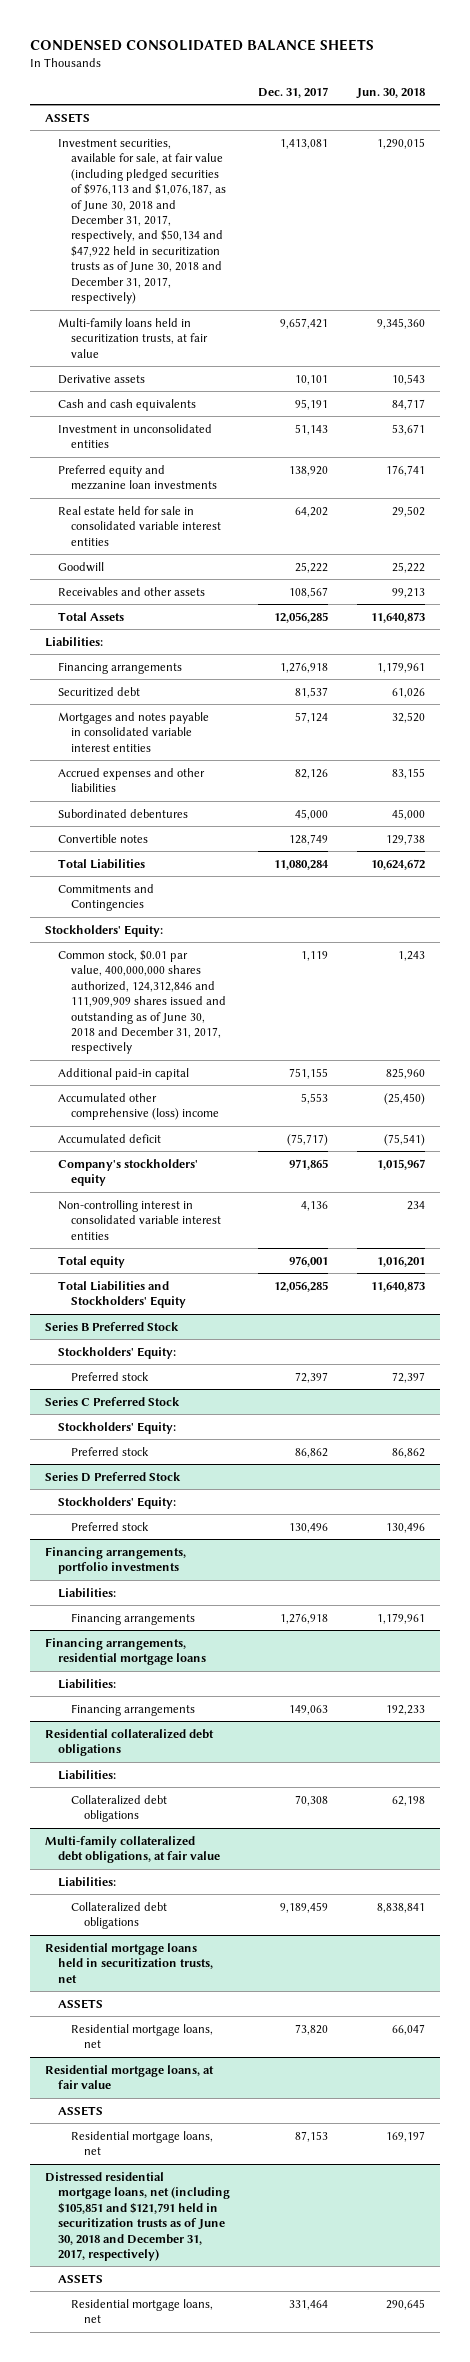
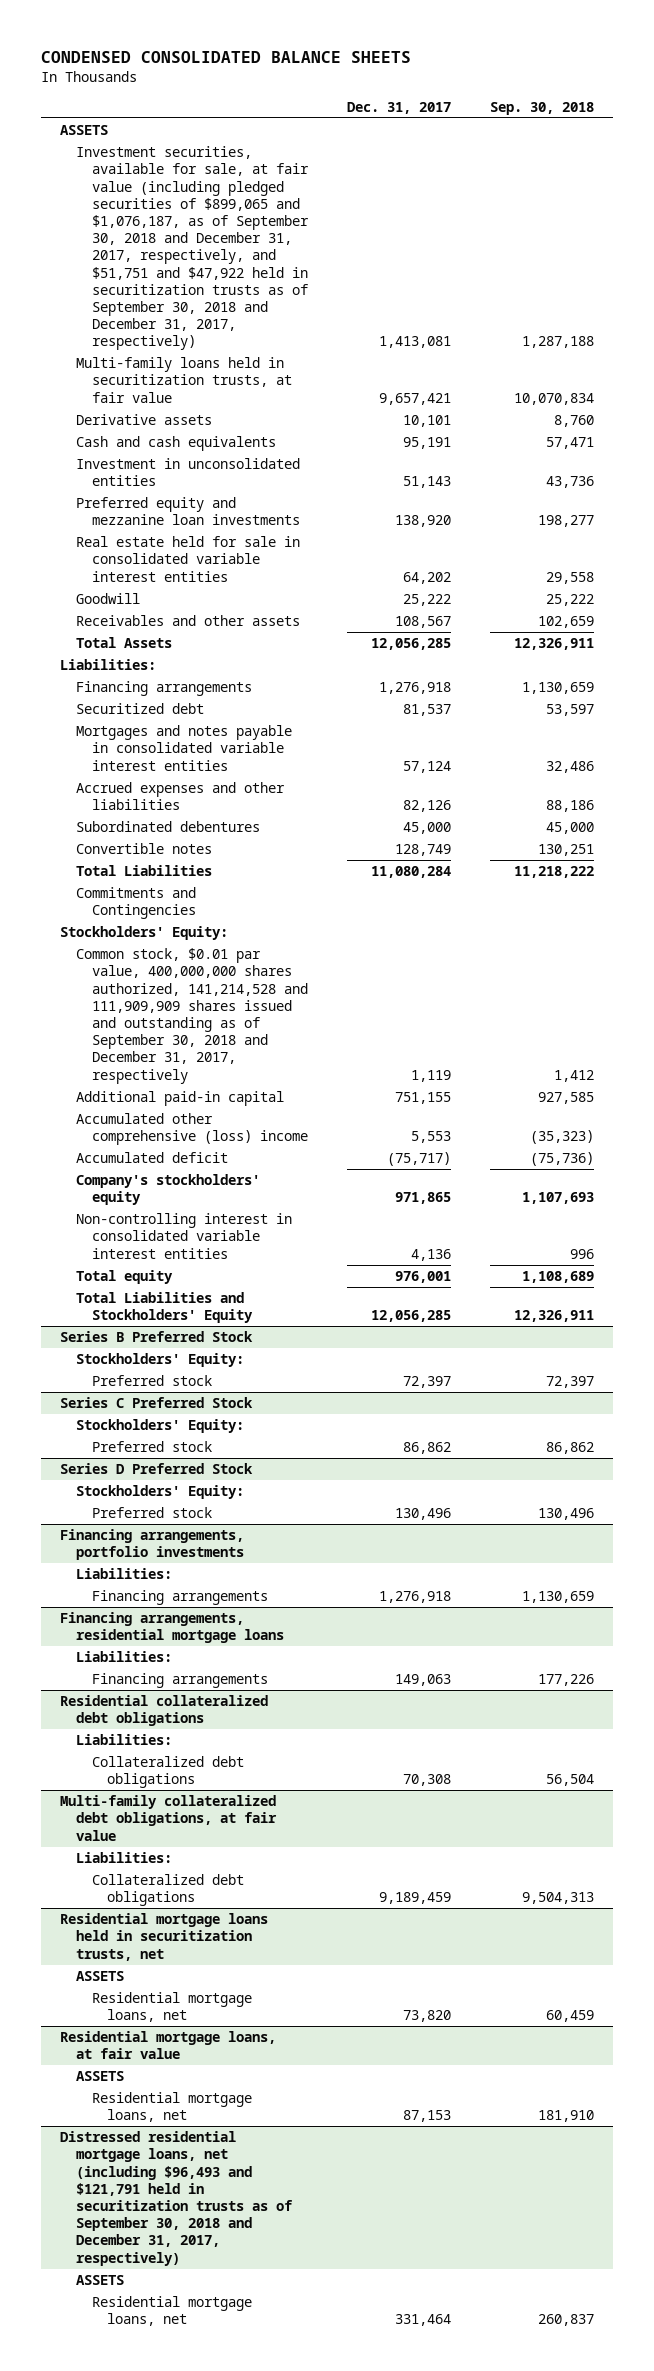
[356,88,426,100] Jun. 30, 2018 -> none
none -> [489,101,594,115] Sep. 30, 2018
[57,138,226,305] Investment securities, available for sale, at fair value (including pledged securities of $976,113 and $1,076,187, as of June 30, 2018 and December 31, 2017, respectively, and $50,134 and $47,922 held in securitization trusts as of June 30, 2018 and December 31, 2017, respectively) -> [75,146,309,351] Investment securities, available for sale, at fair value (including pledged securities of $899,065 and $1,076,187, as of September 30, 2018 and December 31, 2017, respectively, and $51,751 and $47,922 held in securitization trusts as of September 30, 2018 and December 31, 2017, respectively)
[57,949,226,1055] Common stock, $0.01 par value, 400,000,000 shares authorized, 124,312,846 and 111,909,909 shares issued and outstanding as of June 30, 2018 and December 31, 2017, respectively -> [75,948,308,1084] Common stock, $0.01 par value, 400,000,000 shares authorized, 141,214,528 and 111,909,909 shares issued and outstanding as of September 30, 2018 and December 31, 2017, respectively
[44,2171,230,2261] Distressed residential mortgage loans, net (including $105,851 and $121,791 held in securitization trusts as of June 30, 2018 and December 31, 2017, respectively) -> [60,2131,293,2266] Distressed residential mortgage loans, net (including $96,493 and $121,791 held in securitization trusts as of September 30, 2018 and December 31, 2017, respectively)

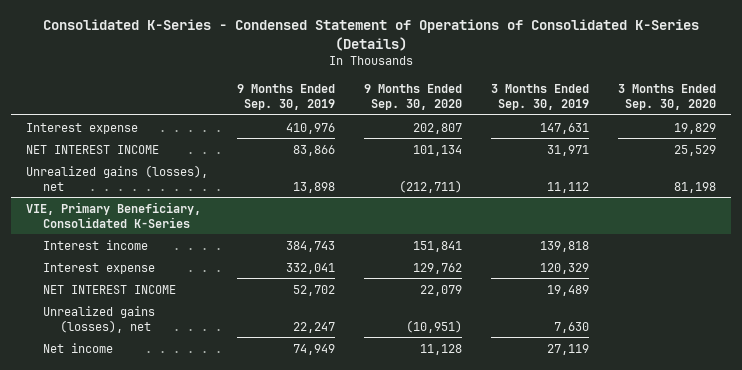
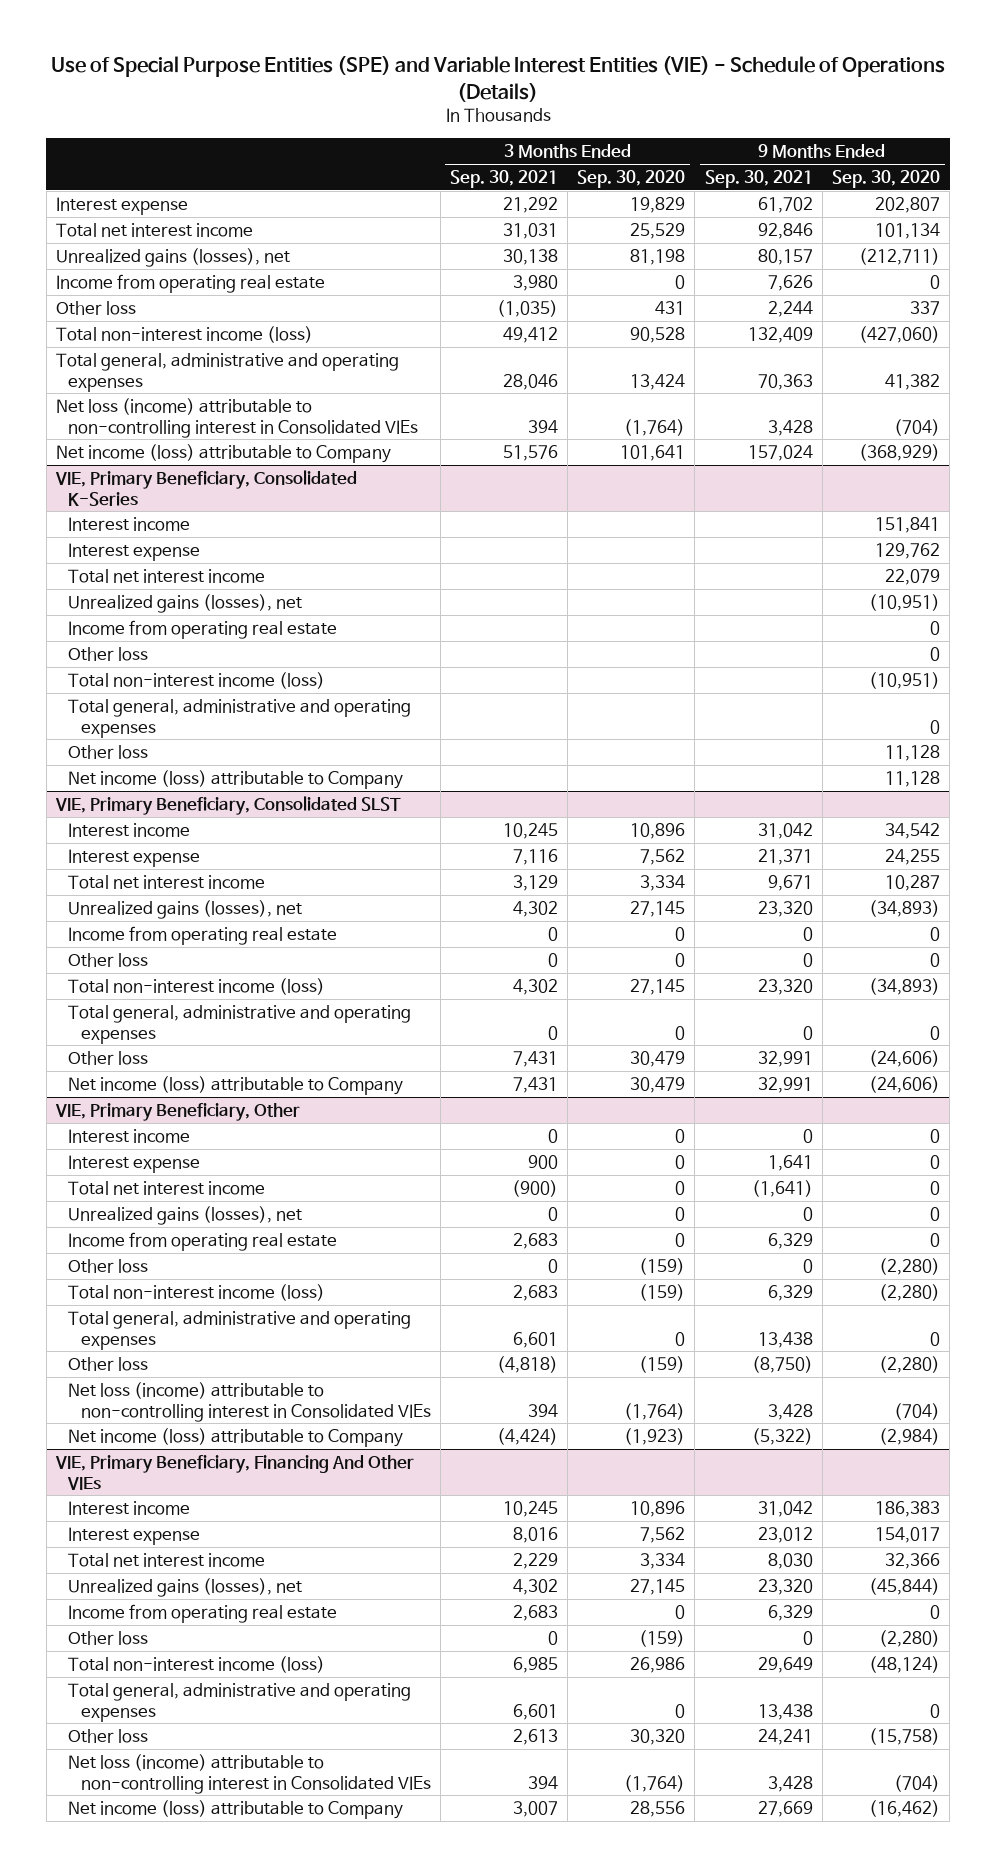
[43,19,700,52] Consolidated K-Series - Condensed Statement of Operations of Consolidated K-Series (Details) -> [50,56,945,102] Use of Special Purpose Entities (SPE) and Variable Interest Entities (VIE) - Schedule of Operations (Details)
[237,84,336,111] 9 Months Ended Sep. 30, 2019 -> none
[491,84,590,111] 3 Months Ended Sep. 30, 2019 -> none
none -> [450,170,559,189] Sep. 30, 2021
none -> [704,170,813,189] Sep. 30, 2021
[25,144,159,154] NET INTEREST INCOME -> [55,222,253,237] Total net interest income
none -> [55,273,325,293] Income from operating real estate
none -> [55,300,136,315] Other loss
none -> [55,325,313,343] Total non-interest income (loss)
none -> [55,352,399,392] Total general, administrative and operating expenses
none -> [55,397,419,438] Net loss (income) attributable to non-controlling interest in Consolidated VIEs
none -> [55,443,391,463] Net income (loss) attributable to Company
[42,284,176,294] NET INTEREST INCOME -> [68,568,266,583] Total net interest income
none -> [68,619,338,639] Income from operating real estate
none -> [68,646,149,661] Other loss
none -> [68,671,326,689] Total non-interest income (loss)
none -> [68,698,412,738] Total general, administrative and operating expenses
[42,342,113,353] Net income -> [68,744,149,759] Other loss
none -> [68,769,404,789] Net income (loss) attributable to Company
none -> [54,795,401,815] VIE, Primary Beneficiary, Consolidated SLST
none -> [68,822,191,837] Interest income
none -> [68,848,201,867] Interest expense
none -> [68,874,266,889] Total net interest income
none -> [68,899,303,919] Unrealized gains (losses), net
none -> [68,925,338,945] Income from operating real estate
none -> [68,952,149,967] Other loss
none -> [68,977,326,995] Total non-interest income (loss)
none -> [68,1004,412,1044] Total general, administrative and operating expenses
none -> [68,1050,149,1065] Other loss
none -> [68,1075,404,1095] Net income (loss) attributable to Company
none -> [54,1102,300,1121] VIE, Primary Beneficiary, Other
none -> [68,1128,191,1143] Interest income
none -> [68,1154,201,1173] Interest expense
none -> [68,1180,266,1195] Total net interest income
none -> [68,1205,303,1225] Unrealized gains (losses), net
none -> [68,1231,338,1251] Income from operating real estate
none -> [68,1258,149,1273] Other loss
none -> [68,1283,326,1301] Total non-interest income (loss)
none -> [68,1310,412,1350] Total general, administrative and operating expenses
none -> [68,1356,149,1371] Other loss
none -> [68,1381,431,1422] Net loss (income) attributable to non-controlling interest in Consolidated VIEs
none -> [68,1427,404,1447] Net income (loss) attributable to Company
none -> [54,1454,414,1490] VIE, Primary Beneficiary, Financing And Other VIEs
none -> [68,1500,191,1515] Interest income
none -> [68,1526,201,1545] Interest expense
none -> [68,1552,266,1567] Total net interest income
none -> [68,1577,303,1597] Unrealized gains (losses), net
none -> [68,1603,338,1623] Income from operating real estate
none -> [68,1630,149,1645] Other loss
none -> [68,1655,326,1673] Total non-interest income (loss)
none -> [68,1682,412,1722] Total general, administrative and operating expenses
none -> [68,1728,149,1743] Other loss
none -> [68,1753,431,1794] Net loss (income) attributable to non-controlling interest in Consolidated VIEs
none -> [68,1799,404,1819] Net income (loss) attributable to Company

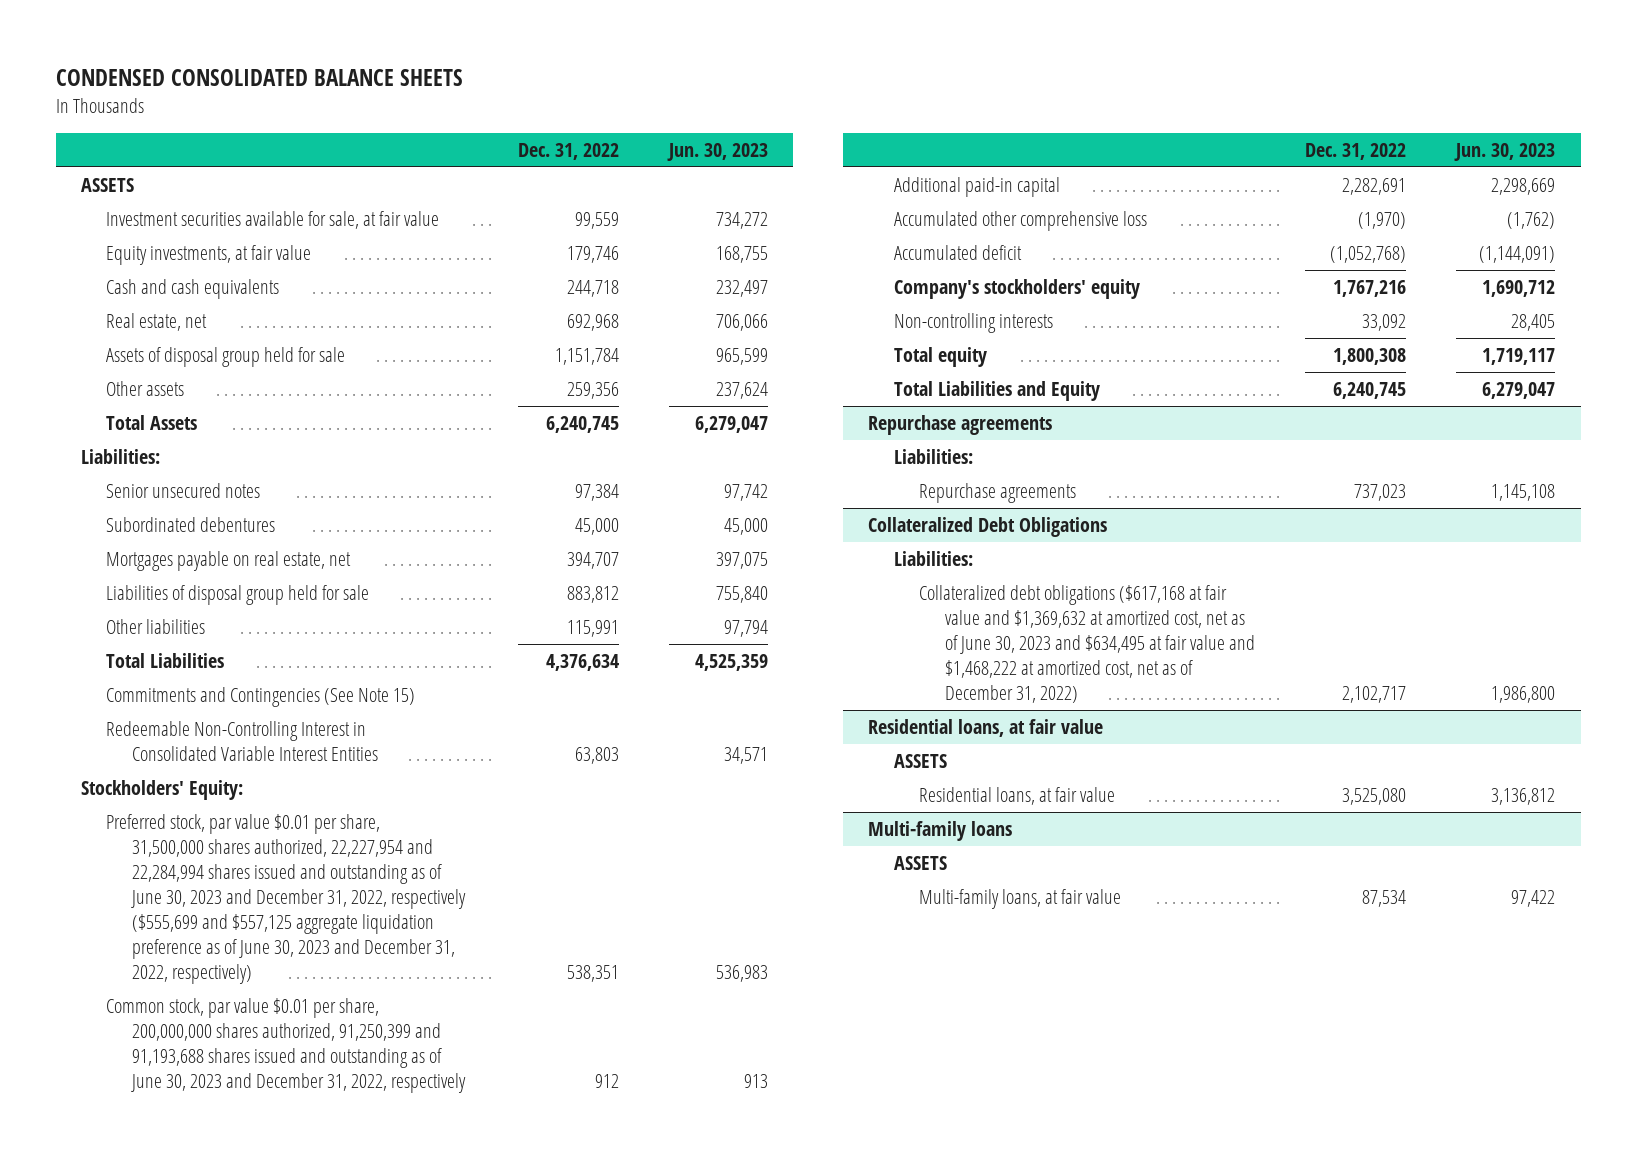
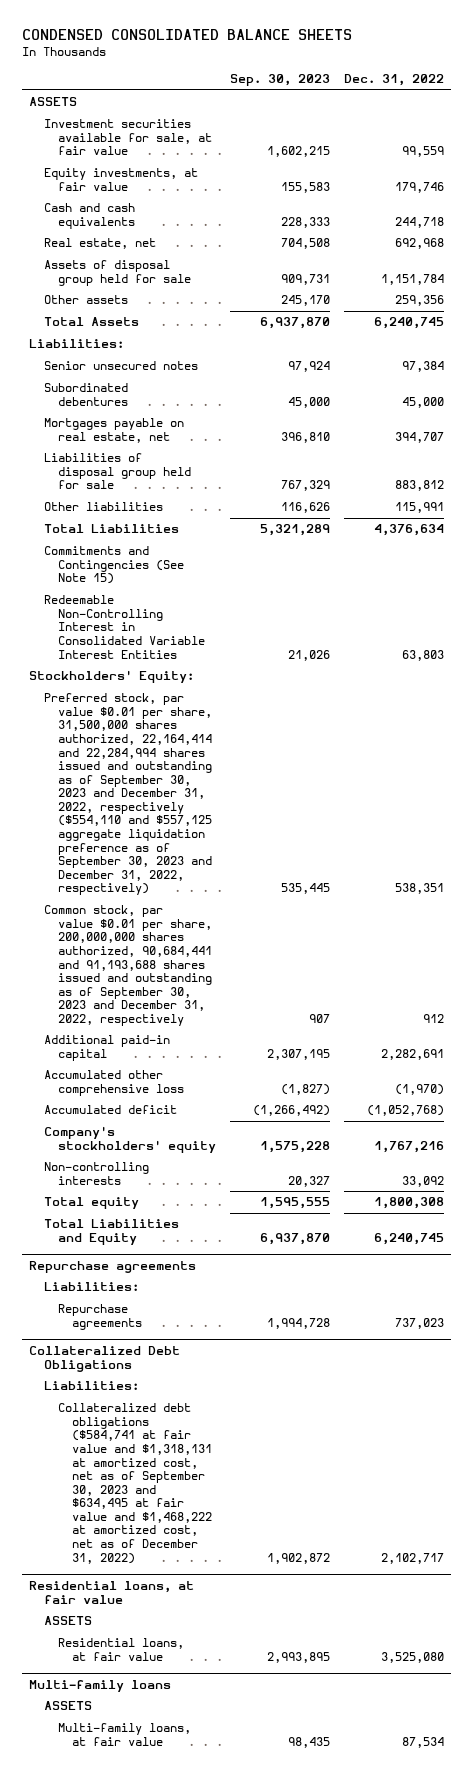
[667,143,769,162] Jun. 30, 2023 -> none
none -> [230,74,331,87] Sep. 30, 2023
[106,814,466,984] Preferred stock, par value $0.01 per share, 31,500,000 shares authorized, 22,227,954 and 22,284,994 shares issued and outstanding as of June 30, 2023 and December 31, 2022, respectively ($555,699 and $557,125 aggregate liquidation preference as of June 30, 2023 and December 31, 2022, respectively) -> [43,693,213,896] Preferred stock, par value $0.01 per share, 31,500,000 shares authorized, 22,164,414 and 22,284,994 shares issued and outstanding as of September 30, 2023 and December 31, 2022, respectively ($554,110 and $557,125 aggregate liquidation preference as of September 30, 2023 and December 31, 2022, respectively)
[106,998,466,1093] Common stock, par value $0.01 per share, 200,000,000 shares authorized, 91,250,399 and 91,193,688 shares issued and outstanding as of June 30, 2023 and December 31, 2022, respectively -> [43,905,213,1026] Common stock, par value $0.01 per share, 200,000,000 shares authorized, 90,684,441 and 91,193,688 shares issued and outstanding as of September 30, 2023 and December 31, 2022, respectively
[919,585,1255,703] Collateralized debt obligations ($617,168 at fair value and $1,369,632 at amortized cost, net as of June 30, 2023 and $634,495 at fair value and $1,468,222 at amortized cost, net as of December 31, 2022) -> [58,1403,213,1564] Collateralized debt obligations ($584,741 at fair value and $1,318,131 at amortized cost, net as of September 30, 2023 and $634,495 at fair value and $1,468,222 at amortized cost, net as of December 31, 2022)

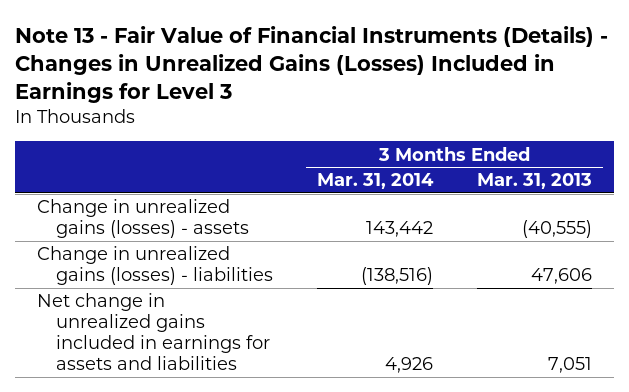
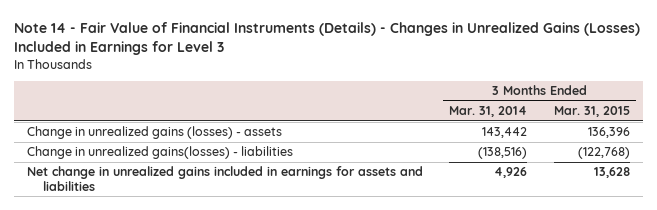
[14,25,608,103] Note 13 - Fair Value of Financial Instruments (Details) - Changes in Unrealized Gains (Losses) Included in Earnings for Level 3 -> [13,22,640,56] Note 14 - Fair Value of Financial Instruments (Details) - Changes in Unrealized Gains (Losses) Included in Earnings for Level 3
[477,173,593,190] Mar. 31, 2013 -> none
none -> [553,106,630,118] Mar. 31, 2015
[36,246,274,286] Change in unrealized gains (losses) - liabilities -> [27,146,294,160] Change in unrealized gains(losses) - liabilities

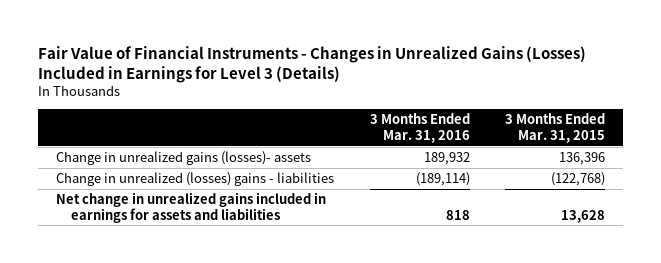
[13,22,640,56] Note 14 - Fair Value of Financial Instruments (Details) - Changes in Unrealized Gains (Losses) Included in Earnings for Level 3 -> [38,45,587,83] Fair Value of Financial Instruments - Changes in Unrealized Gains (Losses) Included in Earnings for Level 3 (Details)
[449,106,528,118] Mar. 31, 2014 -> none
none -> [369,113,470,143] 3 Months Ended Mar. 31, 2016
[27,126,283,140] Change in unrealized gains (losses) - assets -> [56,151,312,166] Change in unrealized gains (losses)- assets
[27,146,294,160] Change in unrealized gains(losses) - liabilities -> [56,172,335,187] Change in unrealized (losses) gains - liabilities

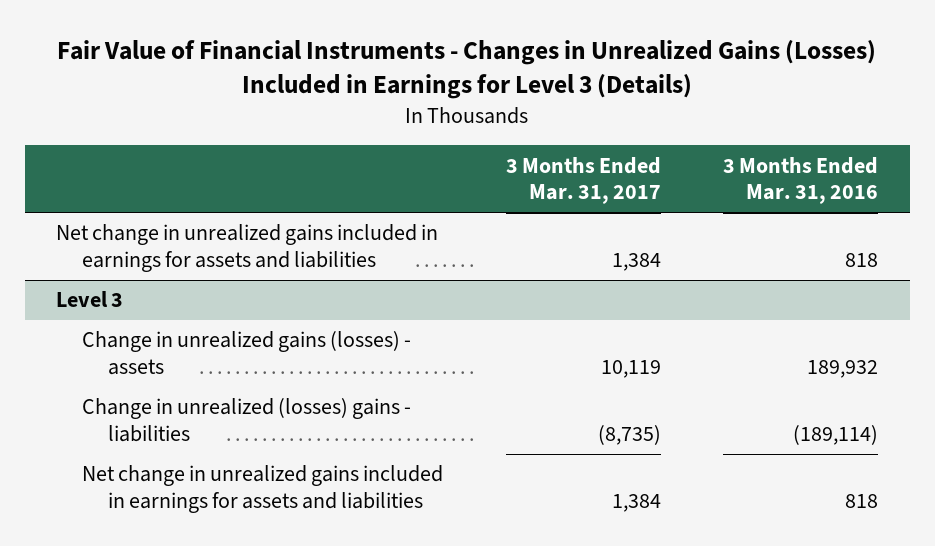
[505,113,606,143] 3 Months Ended Mar. 31, 2015 -> none
none -> [505,156,661,205] 3 Months Ended Mar. 31, 2017
none -> [56,224,439,273] Net change in unrealized gains included in earnings for assets and liabilities
none -> [56,291,124,308] Level 3
[56,151,312,166] Change in unrealized gains (losses)- assets -> [82,331,412,376] Change in unrealized gains (losses) - assets

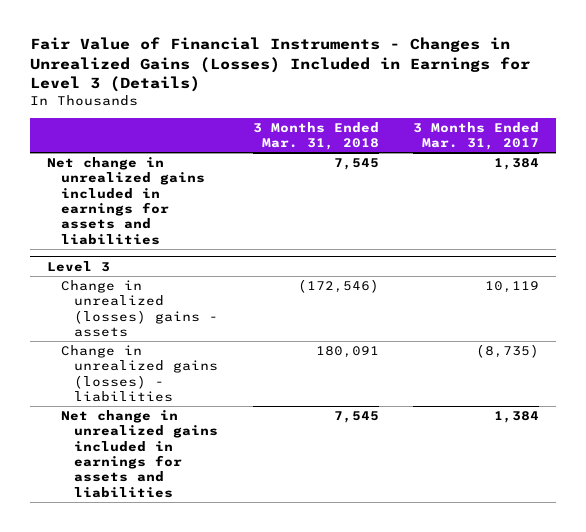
[723,156,879,205] 3 Months Ended Mar. 31, 2016 -> none
none -> [252,121,379,151] 3 Months Ended Mar. 31, 2018
[82,331,412,376] Change in unrealized gains (losses) - assets -> [60,279,218,337] Change in unrealized (losses) gains - assets
[82,398,412,443] Change in unrealized (losses) gains - liabilities -> [60,344,218,402] Change in unrealized gains (losses) - liabilities

